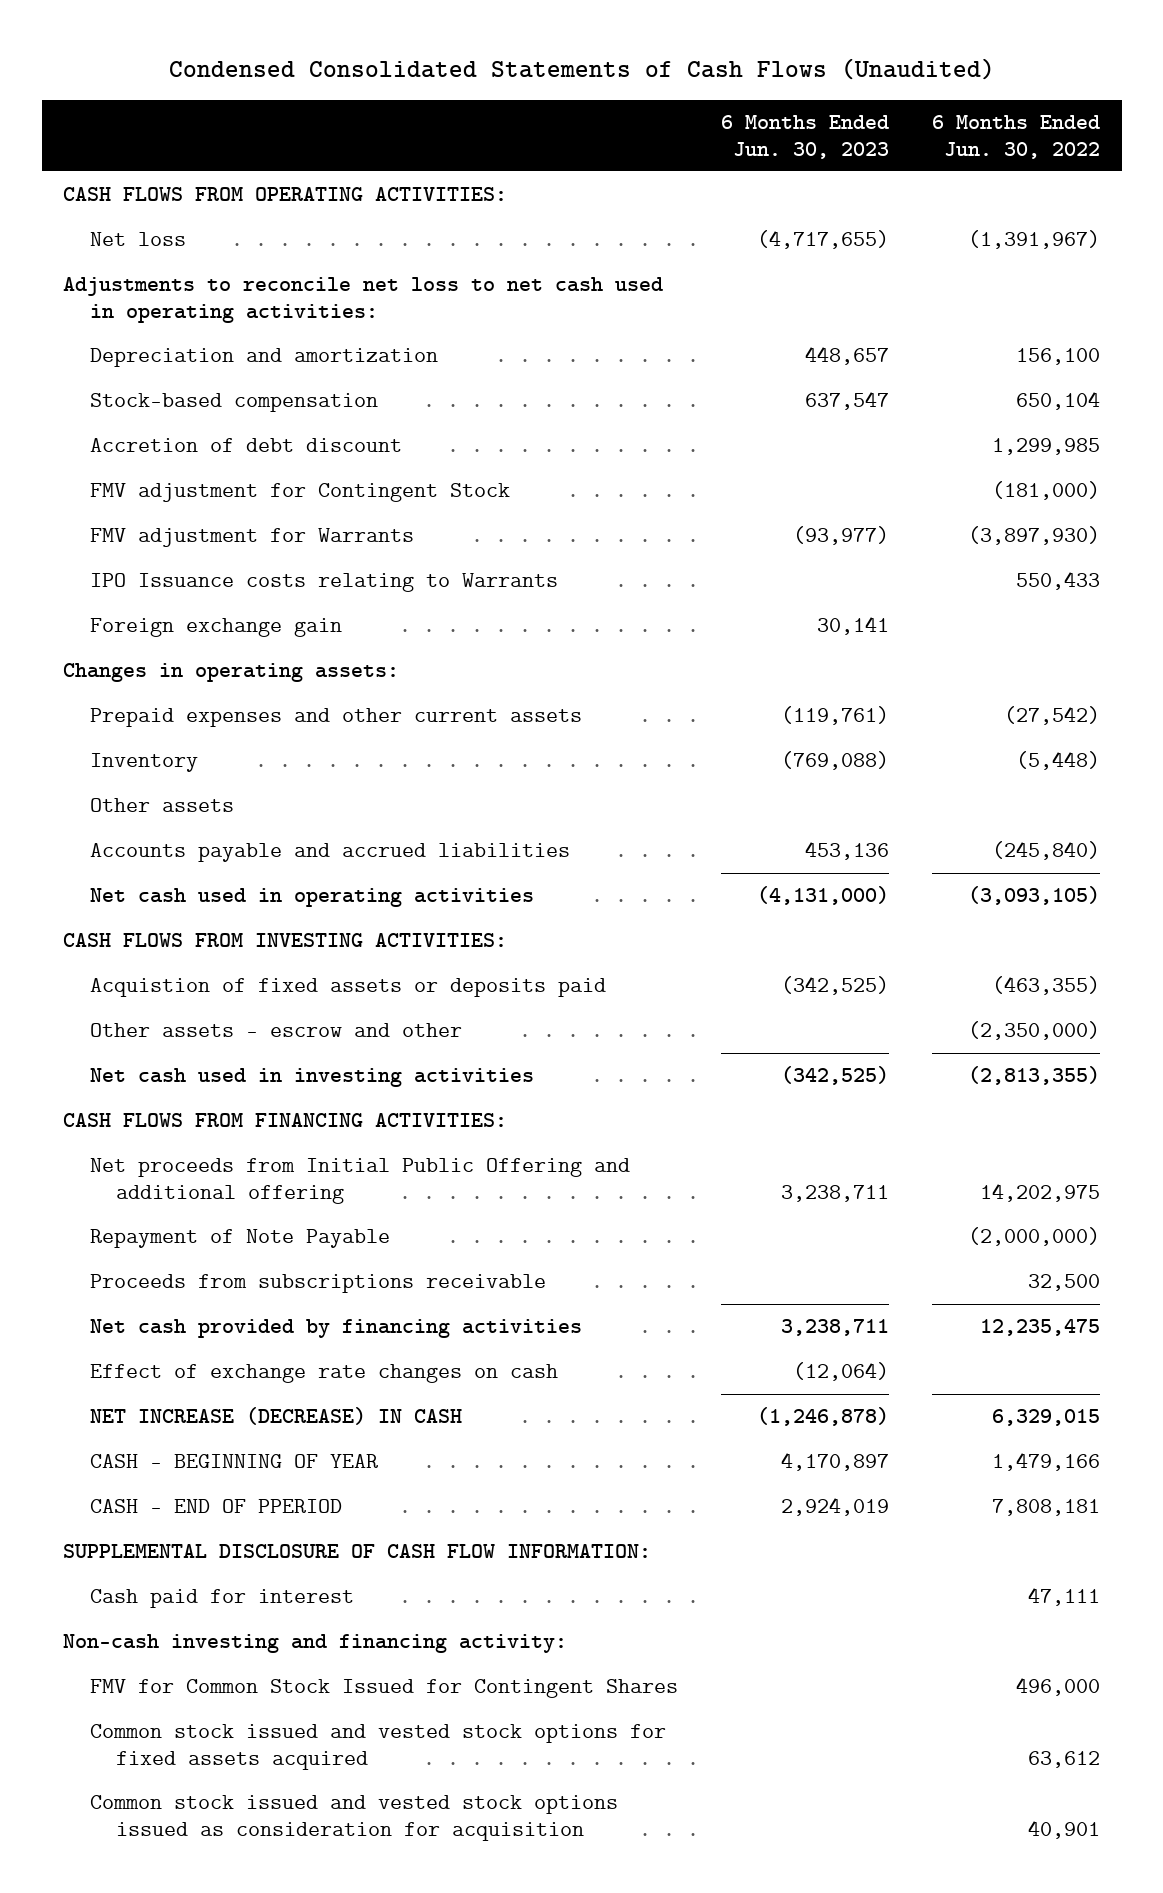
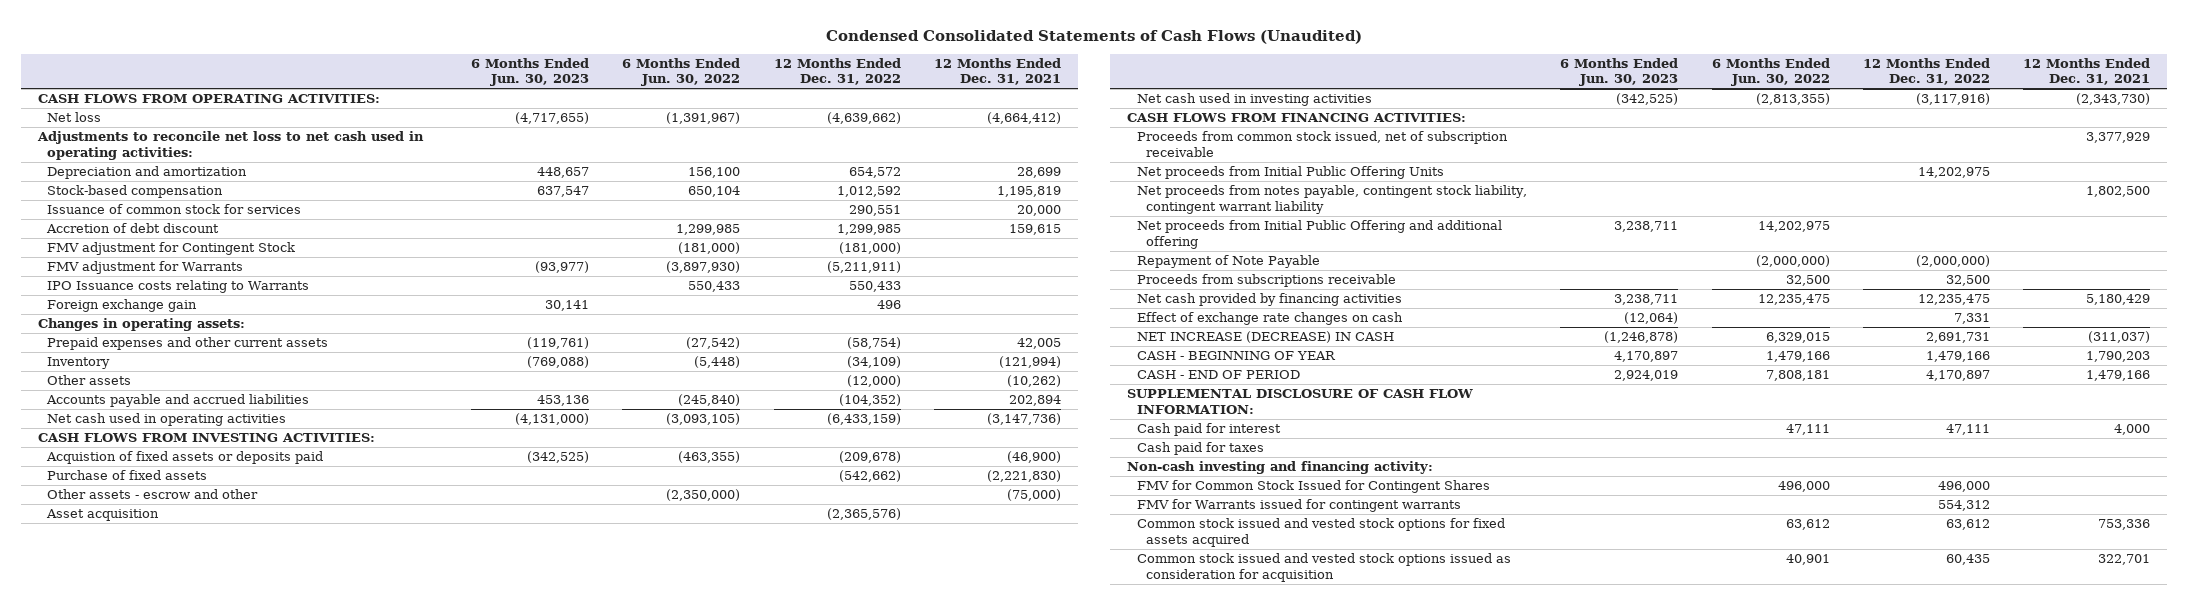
none -> [773,57,901,86] 12 Months Ended Dec. 31, 2022
none -> [934,57,1062,86] 12 Months Ended Dec. 31, 2021
none -> [47,204,302,215] Issuance of common stock for services
none -> [47,470,208,481] Purchase of fixed assets
none -> [46,509,160,522] Asset acquisition
none -> [1136,131,1508,157] Proceeds from common stock issued, net of subscription receivable
none -> [1136,166,1444,180] Net proceeds from Initial Public Offering Units
none -> [1136,185,1527,214] Net proceeds from notes payable, contingent stock liability, contingent warrant liability
[89,1499,342,1514] CASH - END OF PPERIOD -> [1136,370,1300,380] CASH - END OF PERIOD
none -> [1136,442,1264,456] Cash paid for taxes
none -> [1136,499,1461,513] FMV for Warrants issued for contingent warrants

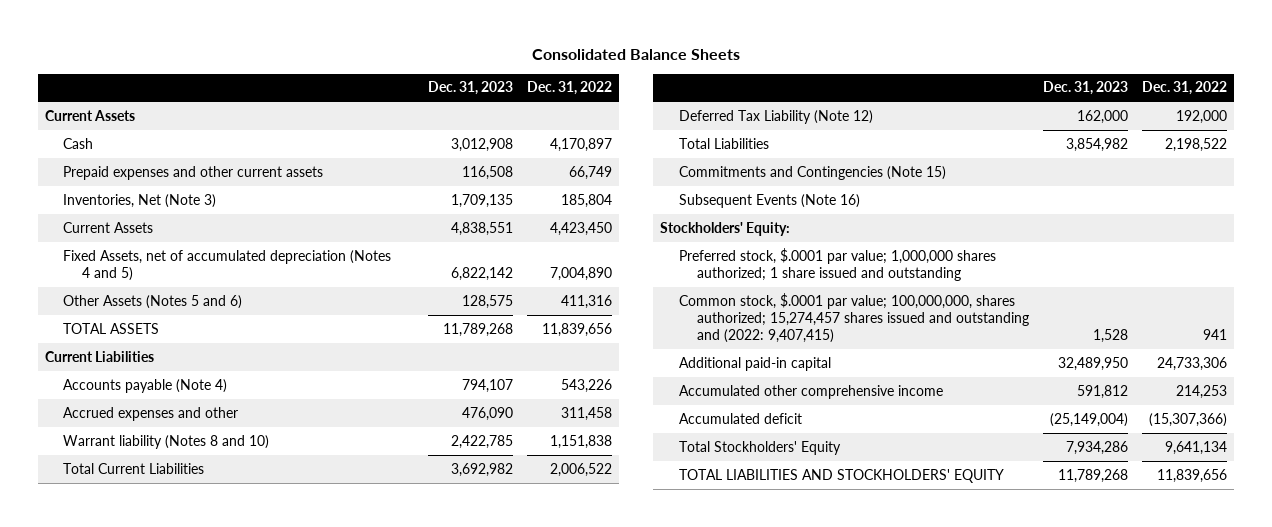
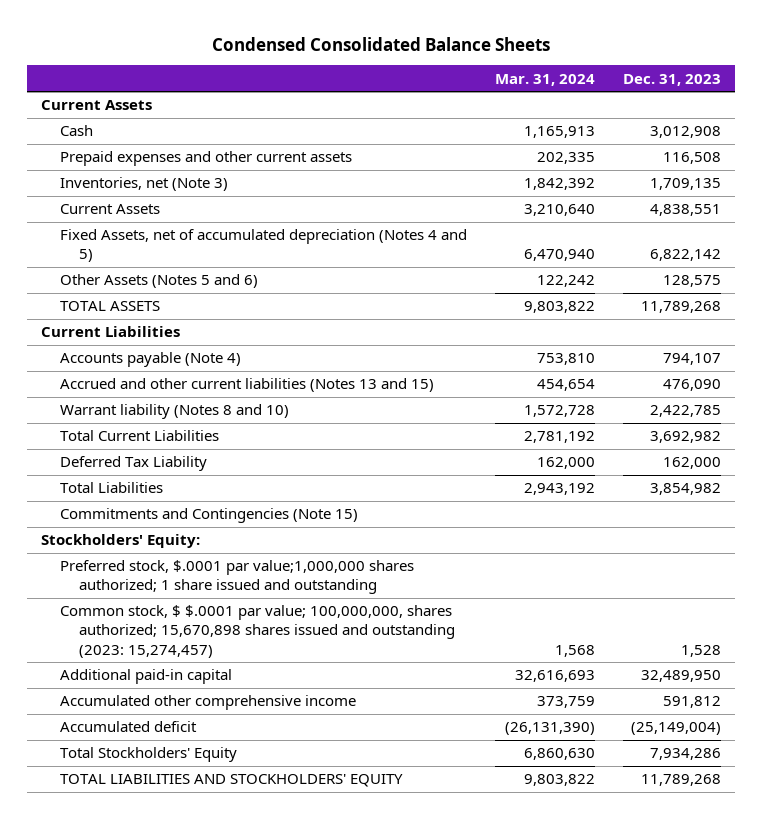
[532,48,741,60] Consolidated Balance Sheets -> [212,36,551,51] Condensed Consolidated Balance Sheets
[526,81,612,96] Dec. 31, 2022 -> none
none -> [494,73,595,86] Mar. 31, 2024
[63,193,217,208] Inventories, Net (Note 3) -> [60,177,229,192] Inventories, net (Note 3)
[63,406,239,421] Accrued expenses and other -> [60,378,435,393] Accrued and other current liabilities (Notes 13 and 15)
[678,109,873,124] Deferred Tax Liability (Note 12) -> [60,456,208,472] Deferred Tax Liability
[678,193,860,208] Subsequent Events (Note 16) -> none
[678,247,996,282] Preferred stock, $.0001 par value; 1,000,000 shares authorized; 1 share issued and outstanding -> [60,560,415,595] Preferred stock, $.0001 par value;1,000,000 shares authorized; 1 share issued and outstanding
[678,292,1029,344] Common stock, $.0001 par value; 100,000,000, shares authorized; 15,274,457 shares issued and outstanding and (2022: 9,407,415) -> [60,605,455,658] Common stock, $ $.0001 par value; 100,000,000, shares authorized; 15,670,898 shares issued and outstanding (2023: 15,274,457)

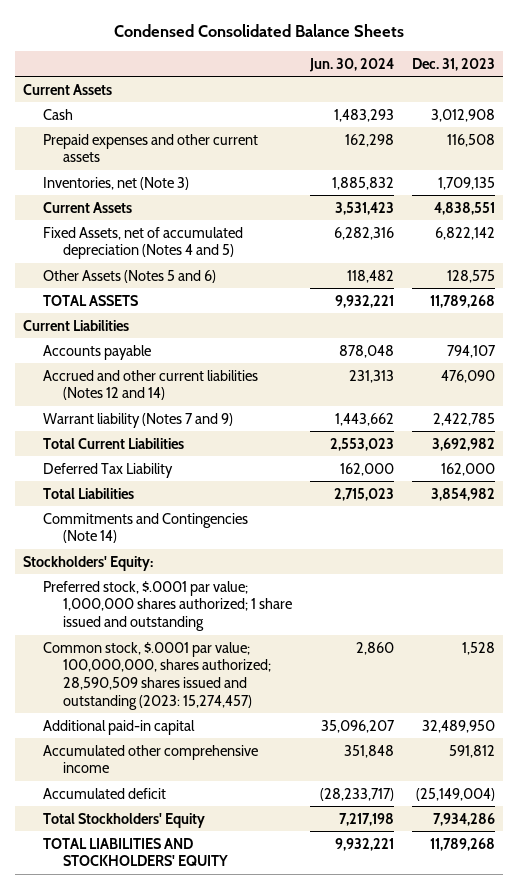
[494,73,595,86] Mar. 31, 2024 -> none
none -> [308,57,394,72] Jun. 30, 2024
[60,352,242,368] Accounts payable (Note 4) -> [43,344,152,360] Accounts payable
[60,378,435,393] Accrued and other current liabilities (Notes 13 and 15) -> [43,369,259,401] Accrued and other current liabilities (Notes 12 and 14)
[60,404,290,420] Warrant liability (Notes 8 and 10) -> [43,412,234,428] Warrant liability (Notes 7 and 9)
[60,508,359,524] Commitments and Contingencies (Note 15) -> [43,512,249,544] Commitments and Contingencies (Note 14)
[60,560,415,595] Preferred stock, $.0001 par value;1,000,000 shares authorized; 1 share issued and outstanding -> [43,580,293,631] Preferred stock, $.0001 par value; 1,000,000 shares authorized; 1 share issued and outstanding
[60,605,455,658] Common stock, $ $.0001 par value; 100,000,000, shares authorized; 15,670,898 shares issued and outstanding (2023: 15,274,457) -> [43,641,272,710] Common stock, $.0001 par value; 100,000,000, shares authorized; 28,590,509 shares issued and outstanding (2023: 15,274,457)

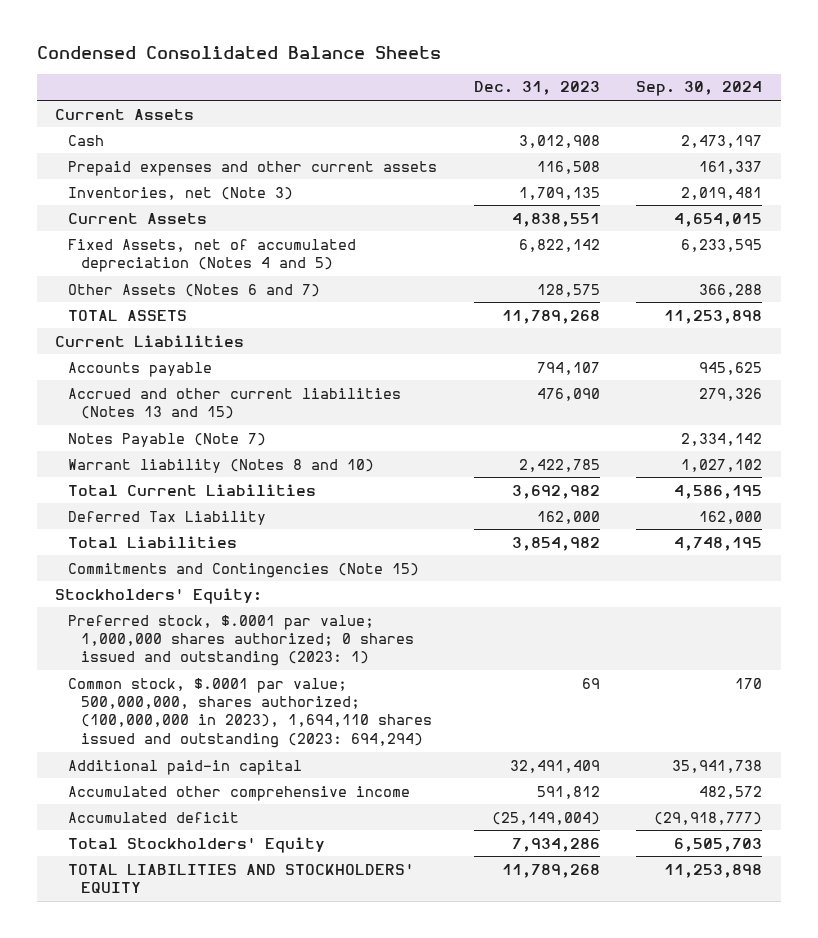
[308,57,394,72] Jun. 30, 2024 -> none
none -> [636,81,763,97] Sep. 30, 2024
[43,269,217,283] Other Assets (Notes 5 and 6) -> [68,283,321,297] Other Assets (Notes 6 and 7)
[43,369,259,401] Accrued and other current liabilities (Notes 12 and 14) -> [68,387,402,420] Accrued and other current liabilities (Notes 13 and 15)
none -> [68,432,267,447] Notes Payable (Note 7)
[43,412,234,428] Warrant liability (Notes 7 and 9) -> [68,458,375,473] Warrant liability (Notes 8 and 10)
[43,512,249,544] Commitments and Contingencies (Note 14) -> [68,562,420,578] Commitments and Contingencies (Note 15)
[43,580,293,631] Preferred stock, $.0001 par value; 1,000,000 shares authorized; 1 share issued and outstanding -> [68,614,415,667] Preferred stock, $.0001 par value; 1,000,000 shares authorized; 0 shares issued and outstanding (2023: 1)
[43,641,272,710] Common stock, $.0001 par value; 100,000,000, shares authorized; 28,590,509 shares issued and outstanding (2023: 15,274,457) -> [68,677,433,748] Common stock, $.0001 par value; 500,000,000, shares authorized; (100,000,000 in 2023), 1,694,110 shares issued and outstanding (2023: 694,294)
[461,641,495,655] 1,528 -> [581,677,600,689] 69
[421,719,495,733] 32,489,950 -> [509,759,600,773] 32,491,409

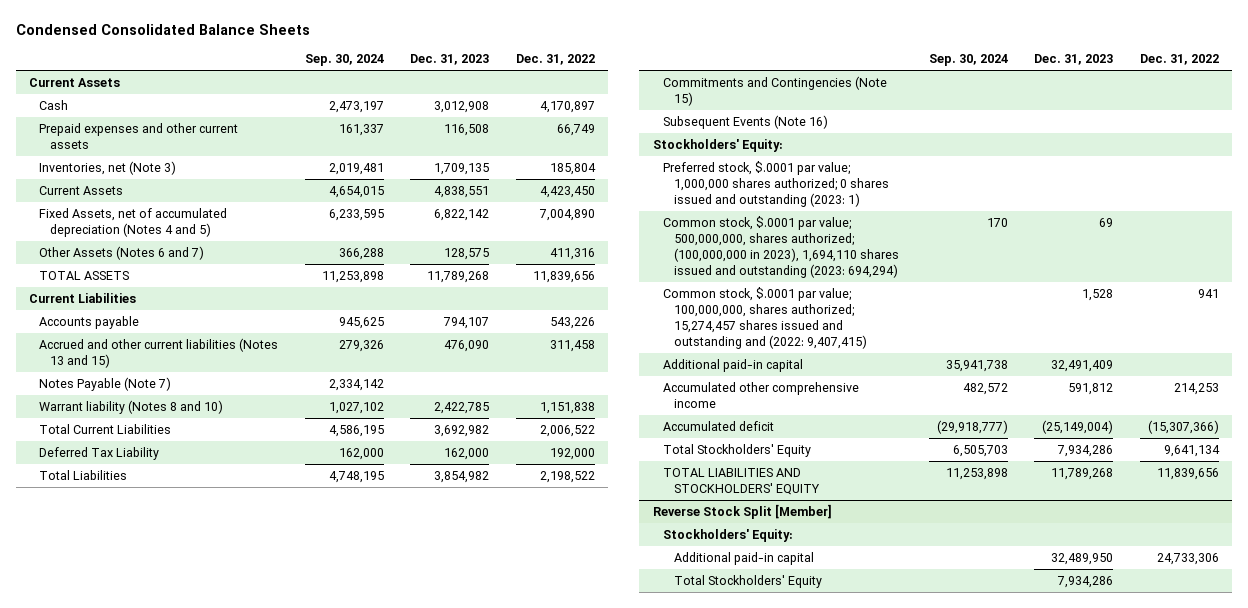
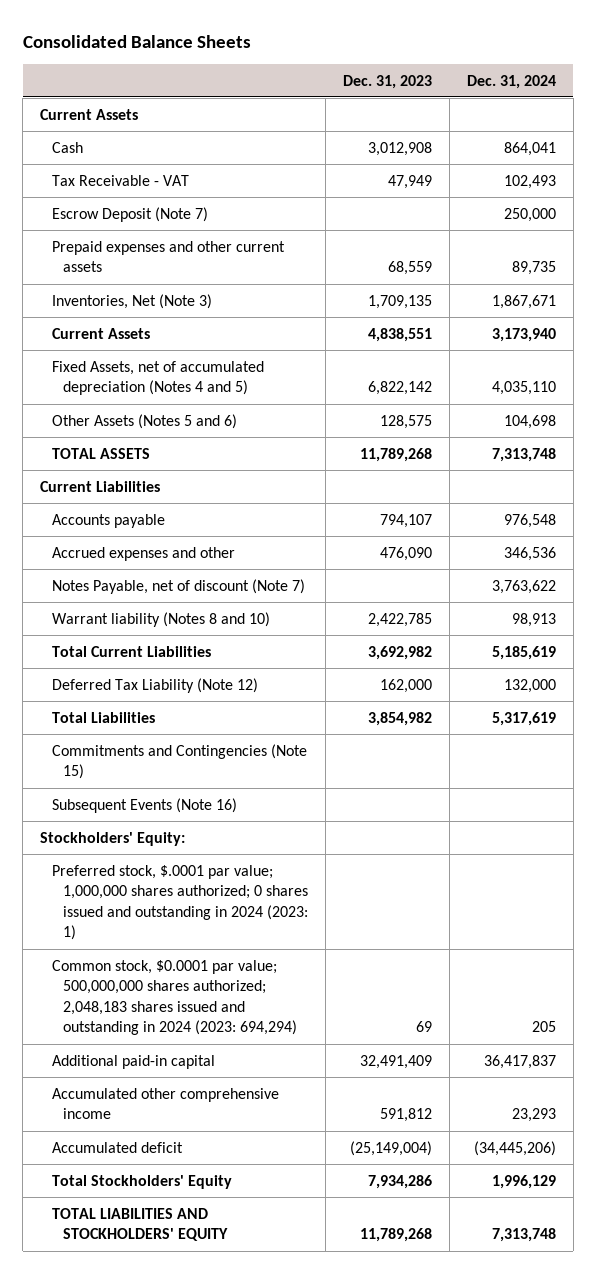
[15,23,310,35] Condensed Consolidated Balance Sheets -> [22,34,251,48] Consolidated Balance Sheets
[304,54,384,67] Sep. 30, 2024 -> none
[515,54,595,66] Dec. 31, 2022 -> none
none -> [466,74,556,89] Dec. 31, 2024
none -> [51,174,189,186] Tax Receivable - VAT
none -> [51,206,208,222] Escrow Deposit (Note 7)
[444,123,490,136] 116,508 -> [387,261,432,276] 68,559
[39,160,177,175] Inventories, net (Note 3) -> [51,293,212,309] Inventories, Net (Note 3)
[39,245,205,260] Other Assets (Notes 6 and 7) -> [51,413,237,429] Other Assets (Notes 5 and 6)
[39,337,279,368] Accrued and other current liabilities (Notes 13 and 15) -> [51,546,235,561] Accrued expenses and other
[39,376,172,391] Notes Payable (Note 7) -> [51,578,305,594] Notes Payable, net of discount (Note 7)
[39,446,160,460] Deferred Tax Liability -> [51,677,258,693] Deferred Tax Liability (Note 12)
[663,286,867,349] Common stock, $.0001 par value; 100,000,000, shares authorized; 15,274,457 shares issued and outstanding and (2022: 9,407,415) -> none
[663,160,889,207] Preferred stock, $.0001 par value; 1,000,000 shares authorized; 0 shares issued and outstanding (2023: 1) -> [51,864,308,941] Preferred stock, $.0001 par value; 1,000,000 shares authorized; 0 shares issued and outstanding in 2024 (2023: 1)
[663,215,899,278] Common stock, $.0001 par value; 500,000,000, shares authorized; (100,000,000 in 2023), 1,694,110 shares issued and outstanding (2023: 694,294) -> [51,959,297,1036] Common stock, $0.0001 par value; 500,000,000 shares authorized; 2,048,183 shares issued and outstanding in 2024 (2023: 694,294)
[652,503,832,519] Reverse Stock Split [Member] -> none
[663,528,794,542] Stockholders' Equity: -> none
[673,551,814,565] Additional paid-in capital -> none
[673,574,822,588] Total Stockholders' Equity -> none

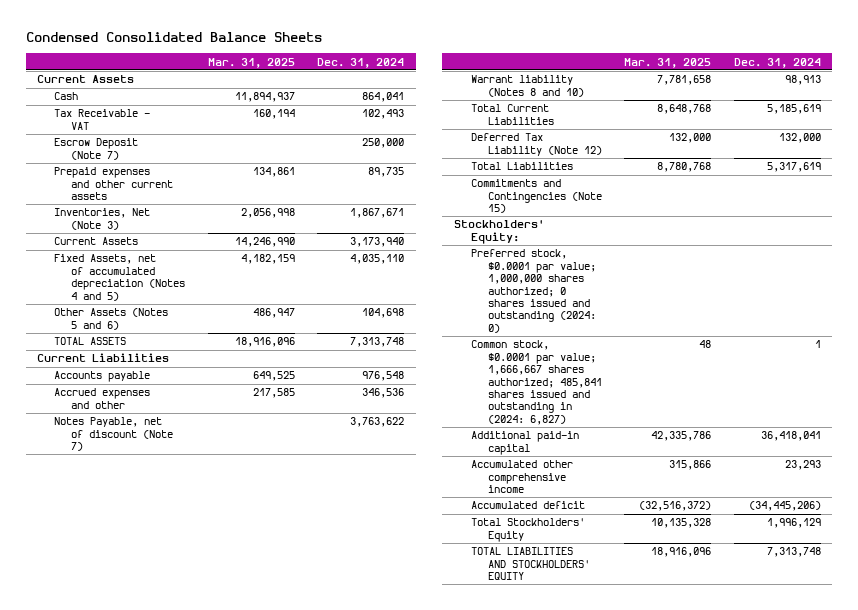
[22,34,251,48] Consolidated Balance Sheets -> [25,32,322,43] Condensed Consolidated Balance Sheets
[342,74,432,89] Dec. 31, 2023 -> none
none -> [207,57,295,68] Mar. 31, 2025
[51,797,237,813] Subsequent Events (Note 16) -> none
[51,864,308,941] Preferred stock, $.0001 par value; 1,000,000 shares authorized; 0 shares issued and outstanding in 2024 (2023: 1) -> [470,249,596,333] Preferred stock, $0.0001 par value; 1,000,000 shares authorized; 0 shares issued and outstanding (2024: 0)
[51,959,297,1036] Common stock, $0.0001 par value; 500,000,000 shares authorized; 2,048,183 shares issued and outstanding in 2024 (2023: 694,294) -> [470,340,602,425] Common stock, $0.0001 par value; 1,666,667 shares authorized; 485,841 shares issued and outstanding in (2024: 6,827)
[531,1021,556,1033] 205 -> [814,340,821,349] 1
[483,1054,556,1069] 36,417,837 -> [760,431,821,442] 36,418,041

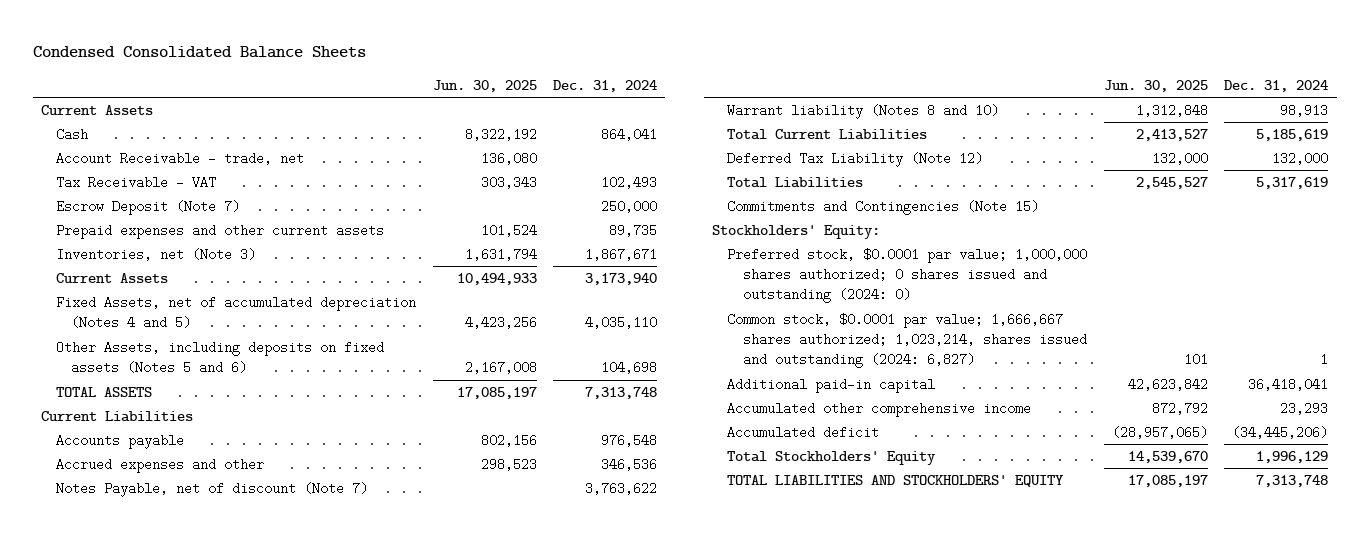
[207,57,295,68] Mar. 31, 2025 -> none
none -> [432,79,537,92] Jun. 30, 2025
none -> [56,151,305,165] Account Receivable - trade, net
[54,208,151,230] Inventories, Net (Note 3) -> [56,247,257,261] Inventories, net (Note 3)
[54,308,169,330] Other Assets (Notes 5 and 6) -> [56,340,385,375] Other Assets, including deposits on fixed assets (Notes 5 and 6)
[470,340,602,425] Common stock, $0.0001 par value; 1,666,667 shares authorized; 485,841 shares issued and outstanding in (2024: 6,827) -> [727,312,1087,369] Common stock, $0.0001 par value; 1,666,667 shares authorized; 1,023,214, shares issued and outstanding (2024: 6,827)

